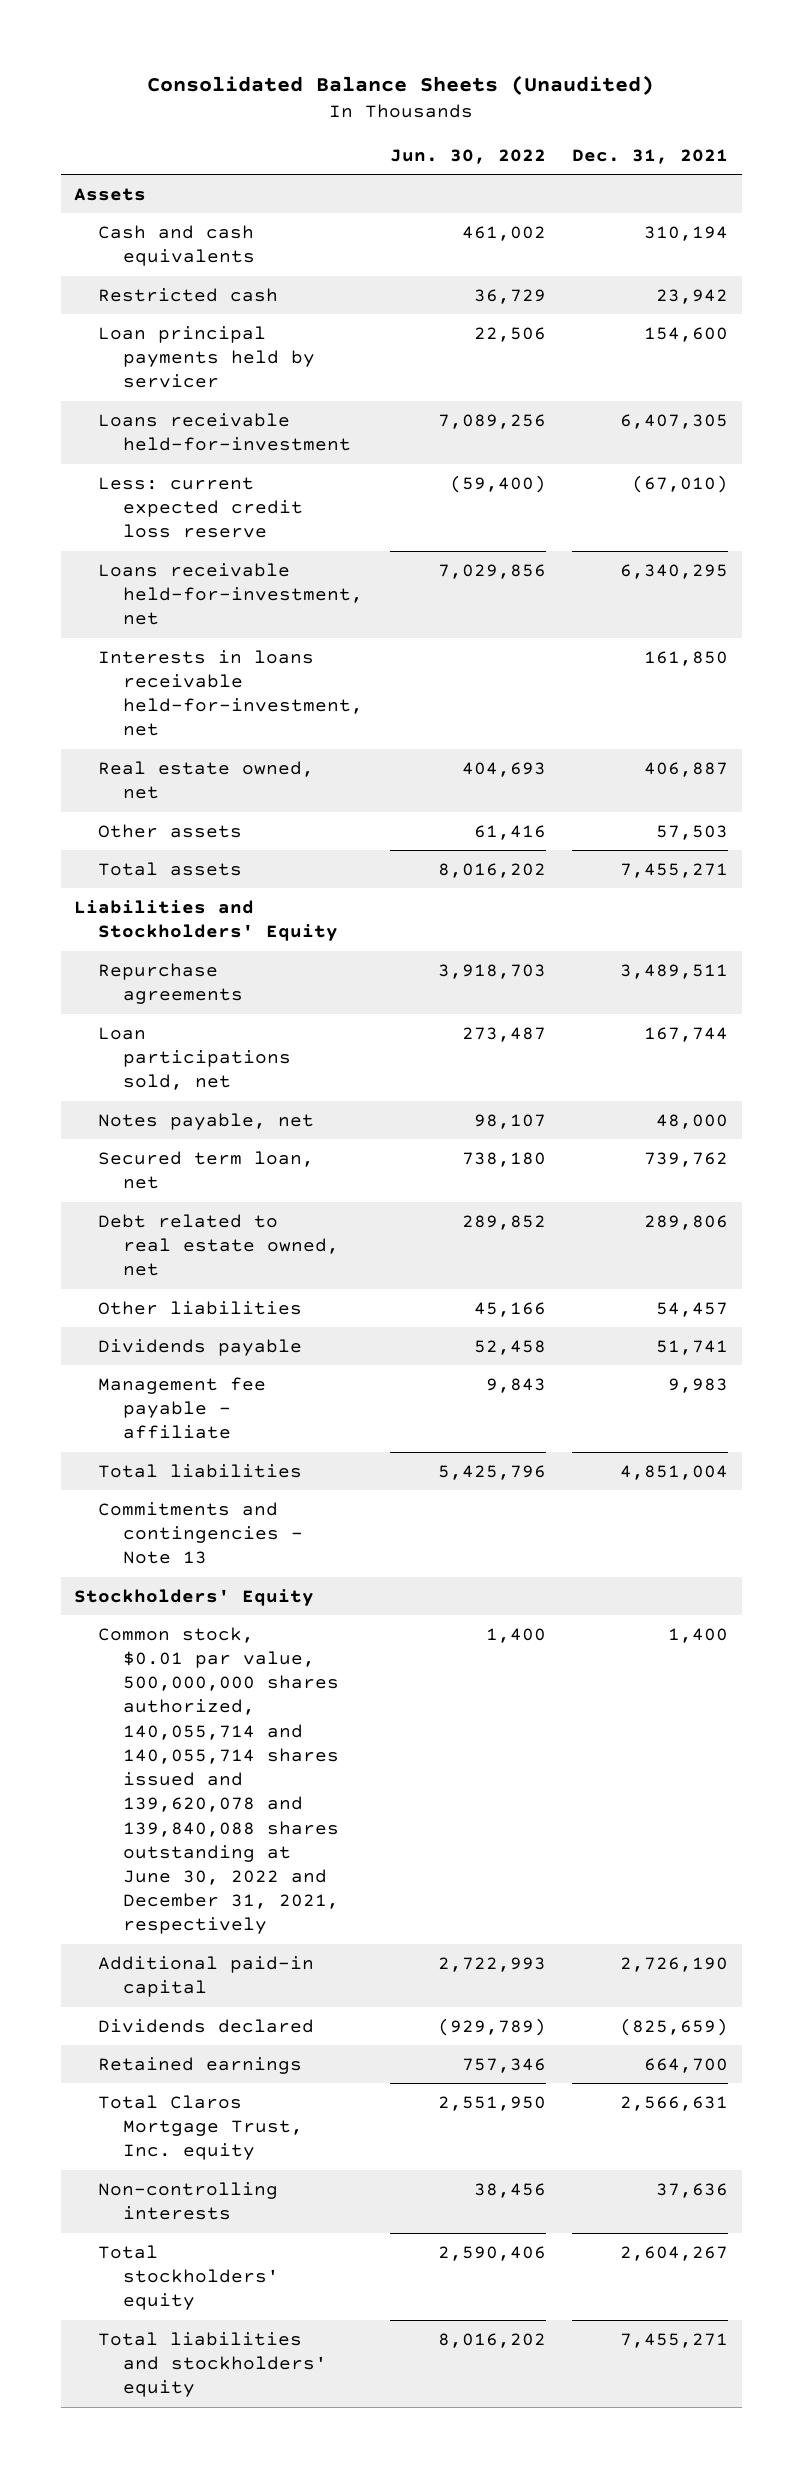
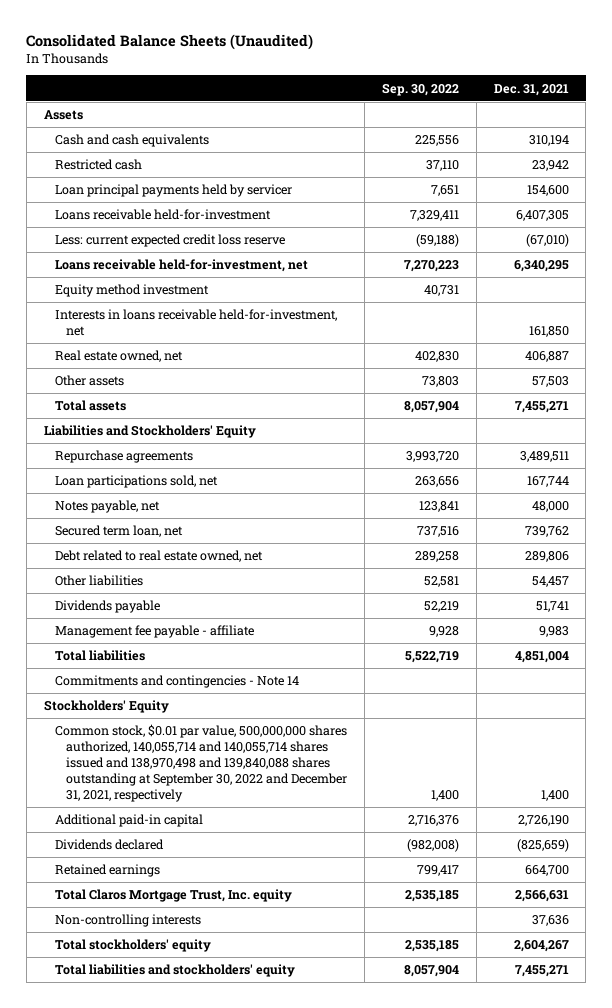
[389,148,546,164] Jun. 30, 2022 -> none
none -> [381,82,459,96] Sep. 30, 2022
none -> [55,284,210,298] Equity method investment
[98,1501,303,1565] Commitments and contingencies - Note 13 -> [55,675,300,689] Commitments and contingencies - Note 14
[98,1626,339,1935] Common stock, $0.01 par value, 500,000,000 shares authorized, 140,055,714 and 140,055,714 shares issued and 139,620,078 and 139,840,088 shares outstanding at June 30, 2022 and December 31, 2021, respectively -> [55,724,348,803] Common stock, $0.01 par value, 500,000,000 shares authorized, 140,055,714 and 140,055,714 shares issued and 138,970,498 and 139,840,088 shares outstanding at September 30, 2022 and December 31, 2021, respectively

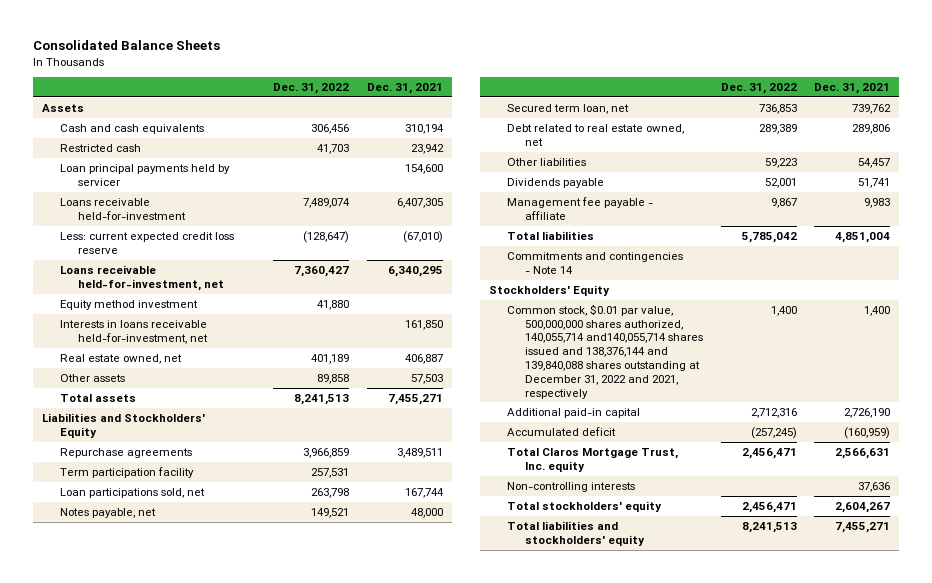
[26,33,314,50] Consolidated Balance Sheets (Unaudited) -> [32,40,220,51] Consolidated Balance Sheets
[381,82,459,96] Sep. 30, 2022 -> none
none -> [273,83,350,95] Dec. 31, 2022
none -> [59,466,194,478] Term participation facility
[55,724,348,803] Common stock, $0.01 par value, 500,000,000 shares authorized, 140,055,714 and 140,055,714 shares issued and 138,970,498 and 139,840,088 shares outstanding at September 30, 2022 and December 31, 2021, respectively -> [507,303,704,399] Common stock, $0.01 par value, 500,000,000 shares authorized, 140,055,714 and140,055,714 shares issued and 138,376,144 and 139,840,088 shares outstanding at December 31, 2022 and 2021, respectively
[55,839,165,851] Dividends declared -> none
[55,864,161,878] Retained earnings -> none
none -> [507,426,617,436] Accumulated deficit

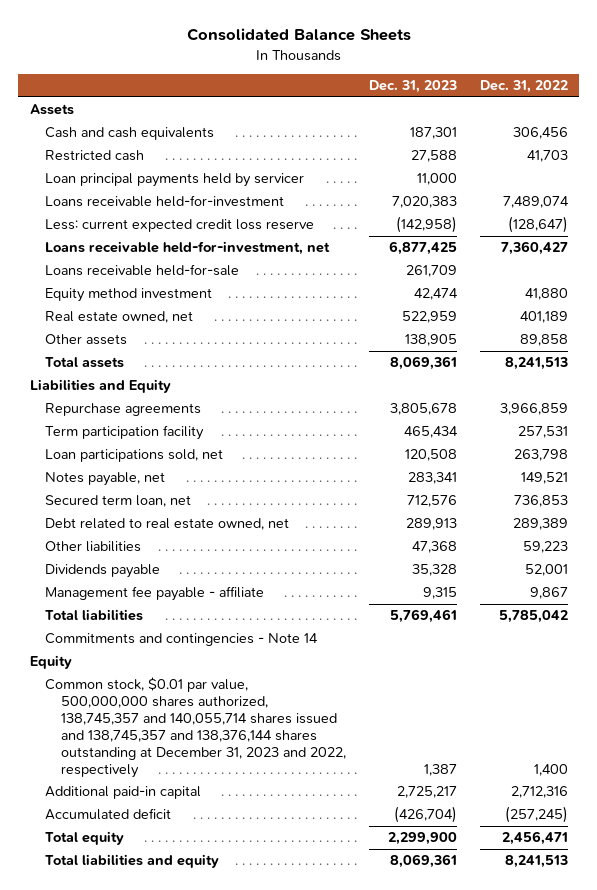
[367,83,444,95] Dec. 31, 2021 -> none
none -> [368,80,457,94] Dec. 31, 2023
none -> [45,264,240,277] Loans receivable held-for-sale
[59,319,208,344] Interests in loans receivable held-for-investment, net -> none
[41,412,205,438] Liabilities and Stockholders' Equity -> [29,379,171,394] Liabilities and Equity
[488,284,610,296] Stockholders' Equity -> [29,655,72,670] Equity
[507,303,704,399] Common stock, $0.01 par value, 500,000,000 shares authorized, 140,055,714 and140,055,714 shares issued and 138,376,144 and 139,840,088 shares outstanding at December 31, 2022 and 2021, respectively -> [45,677,346,778] Common stock, $0.01 par value, 500,000,000 shares authorized, 138,745,357 and 140,055,714 shares issued and 138,745,357 and 138,376,144 shares outstanding at December 31, 2023 and 2022, respectively
[507,447,679,472] Total Claros Mortgage Trust, Inc. equity -> none
[507,481,636,492] Non-controlling interests -> none
[507,500,663,512] Total stockholders' equity -> [45,831,125,846] Total equity
[507,520,646,546] Total liabilities and stockholders' equity -> [45,854,220,869] Total liabilities and equity

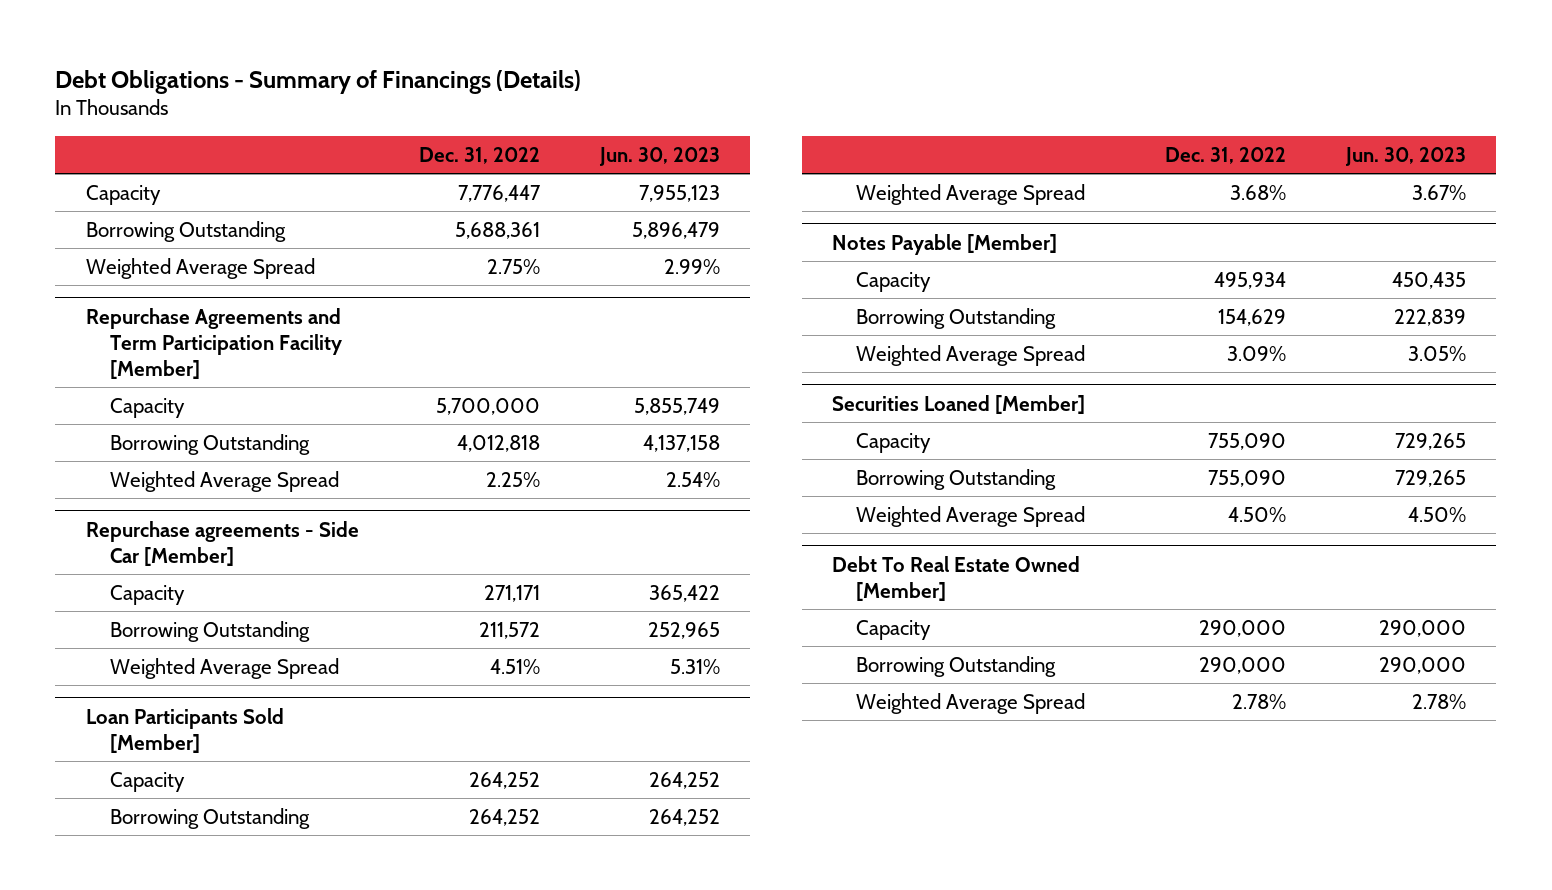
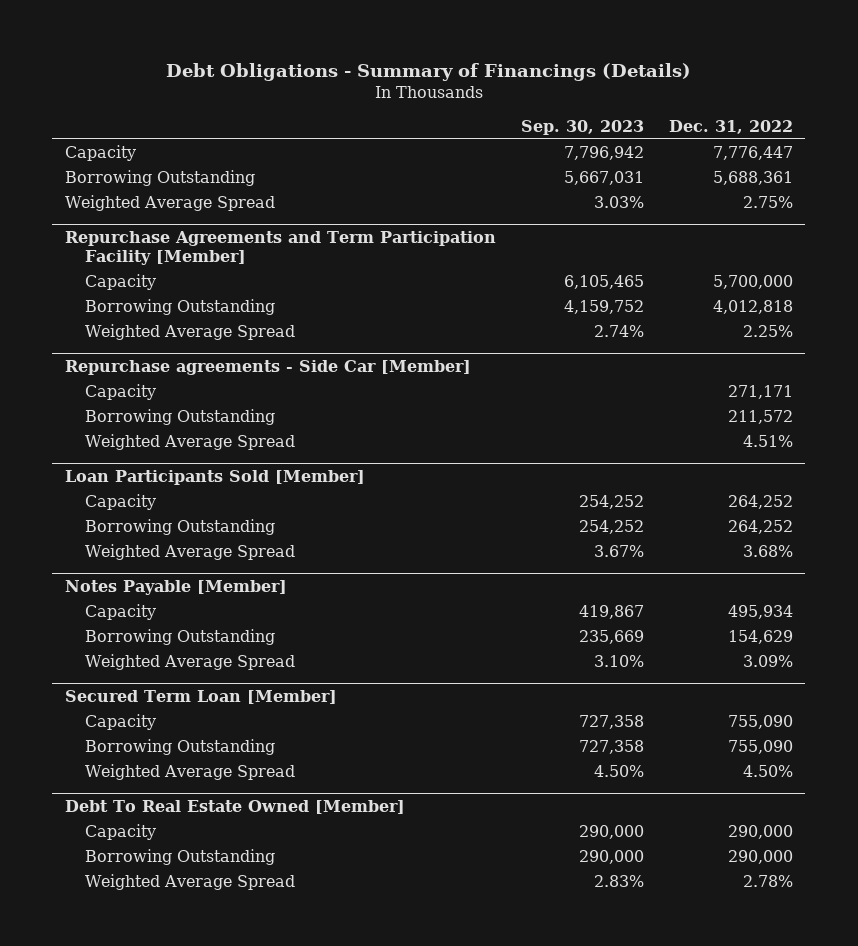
[598,146,720,166] Jun. 30, 2023 -> none
none -> [520,119,644,135] Sep. 30, 2023
[831,394,1085,414] Securities Loaned [Member] -> [64,689,337,704] Secured Term Loan [Member]

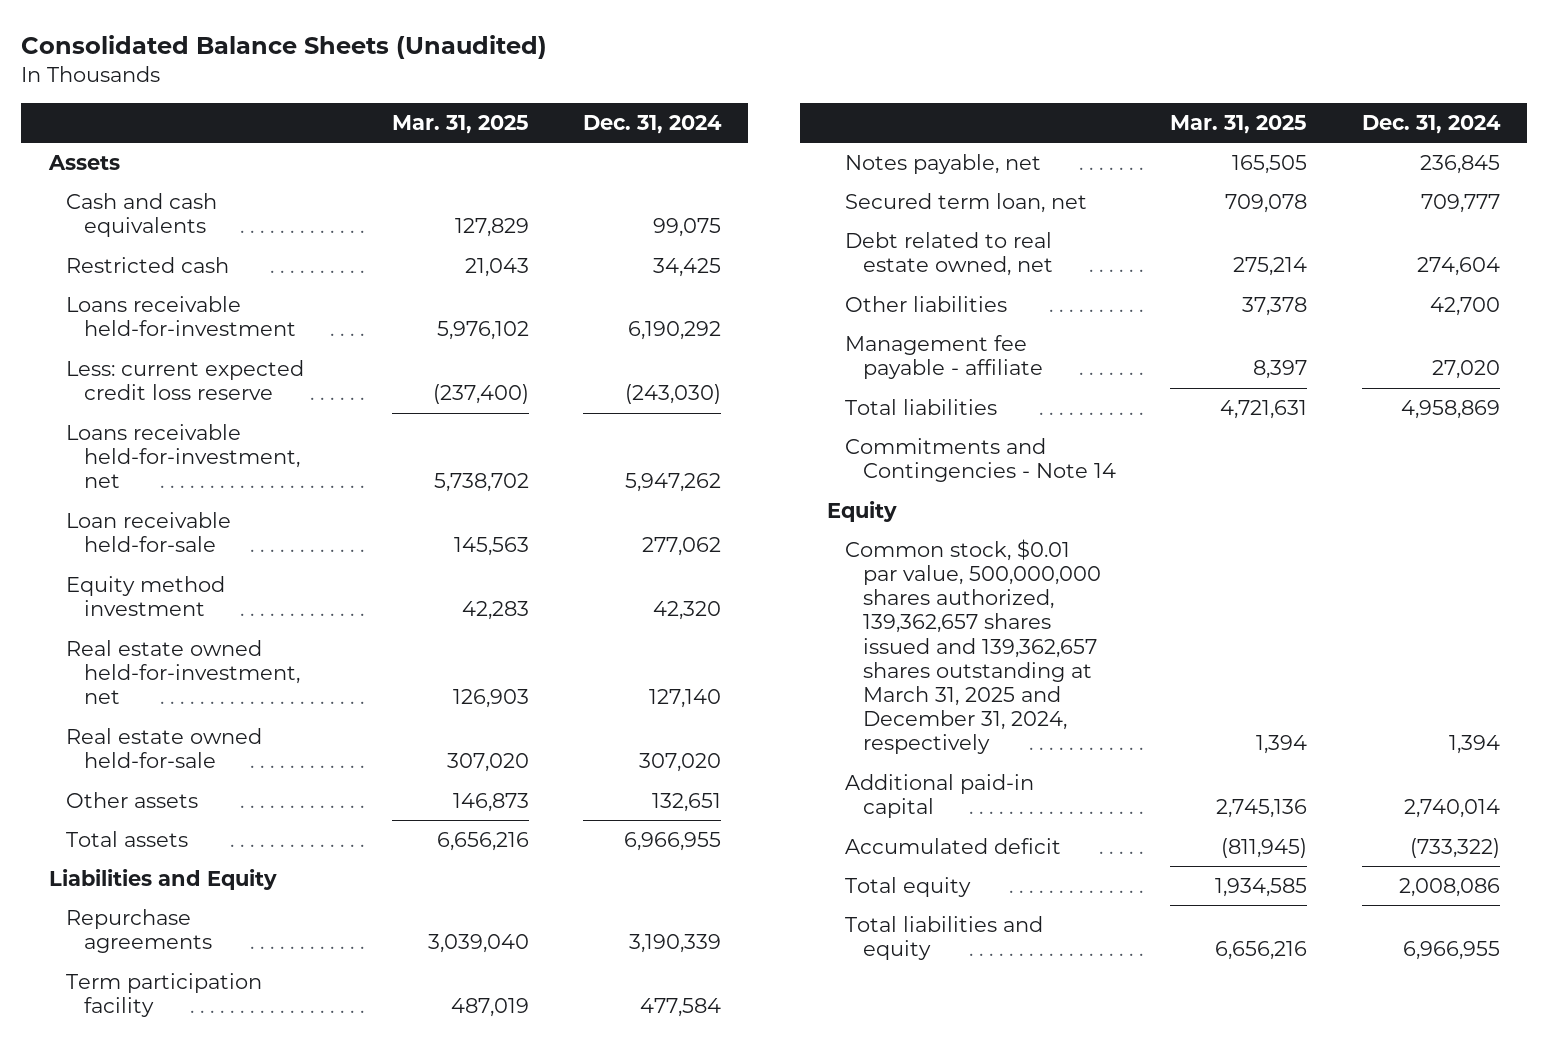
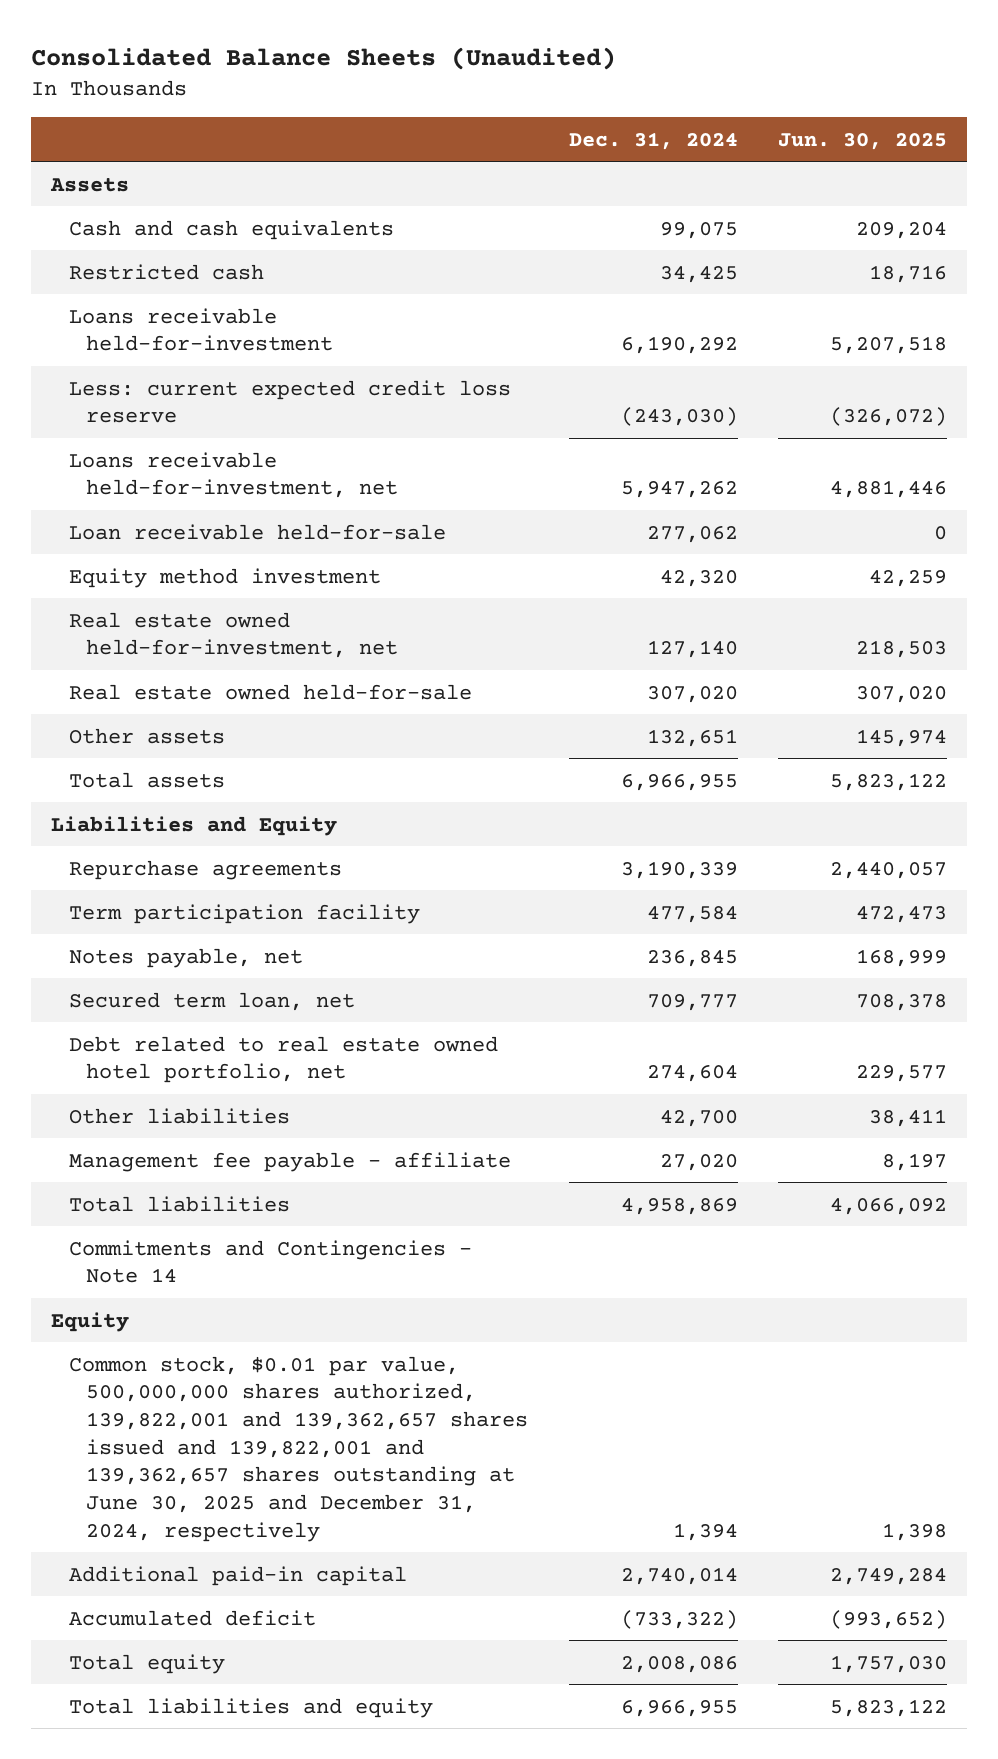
[391,114,529,134] Mar. 31, 2025 -> none
none -> [778,132,948,150] Jun. 30, 2025
[845,231,1053,277] Debt related to real estate owned, net -> [68,1035,498,1084] Debt related to real estate owned hotel portfolio, net
[845,538,1101,755] Common stock, $0.01 par value, 500,000,000 shares authorized, 139,362,657 shares issued and 139,362,657 shares outstanding at March 31, 2025 and December 31, 2024, respectively -> [68,1355,529,1542] Common stock, $0.01 par value, 500,000,000 shares authorized, 139,822,001 and 139,362,657 shares issued and 139,822,001 and 139,362,657 shares outstanding at June 30, 2025 and December 31, 2024, respectively

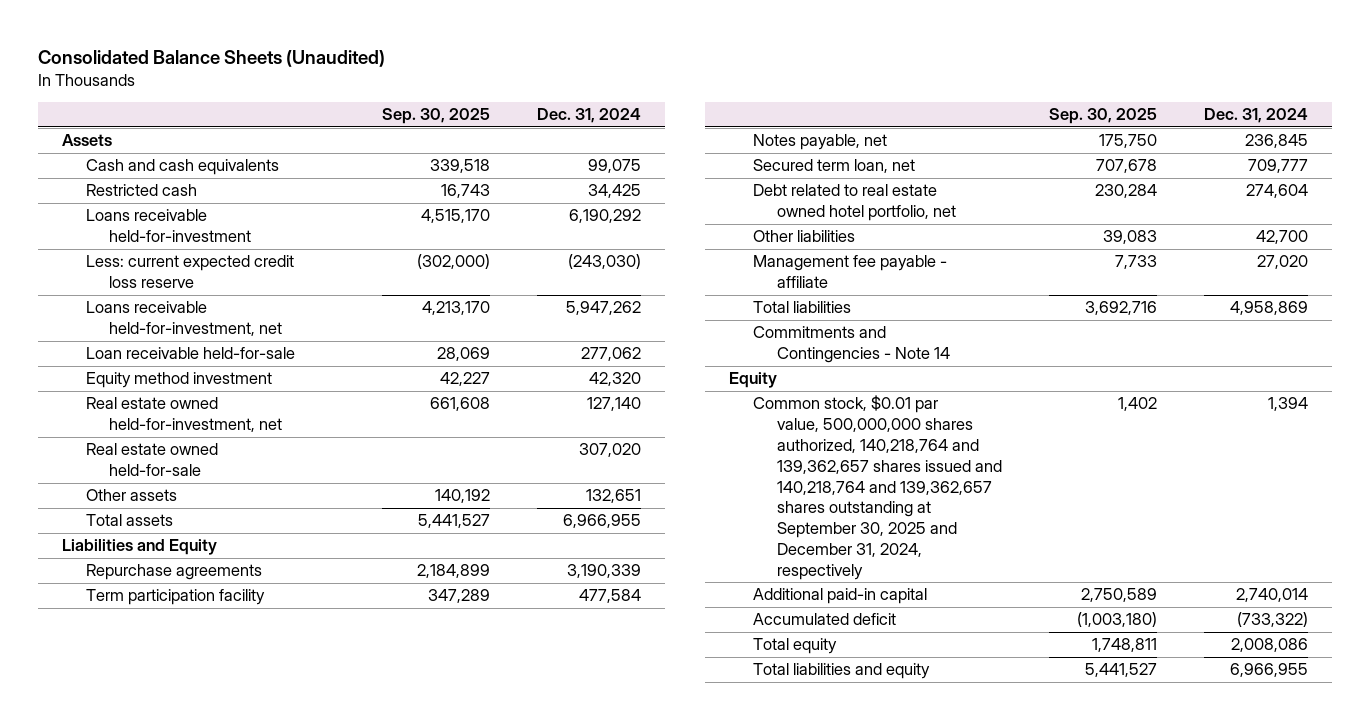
[778,132,948,150] Jun. 30, 2025 -> none
none -> [381,108,490,125] Sep. 30, 2025
[68,1355,529,1542] Common stock, $0.01 par value, 500,000,000 shares authorized, 139,822,001 and 139,362,657 shares issued and 139,822,001 and 139,362,657 shares outstanding at June 30, 2025 and December 31, 2024, respectively -> [752,395,1002,580] Common stock, $0.01 par value, 500,000,000 shares authorized, 140,218,764 and 139,362,657 shares issued and 140,218,764 and 139,362,657 shares outstanding at September 30, 2025 and December 31, 2024, respectively

